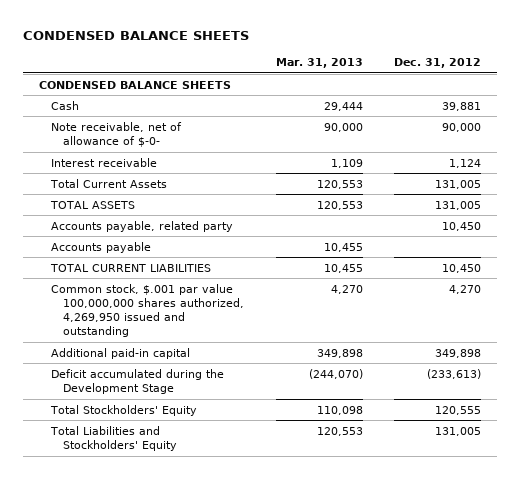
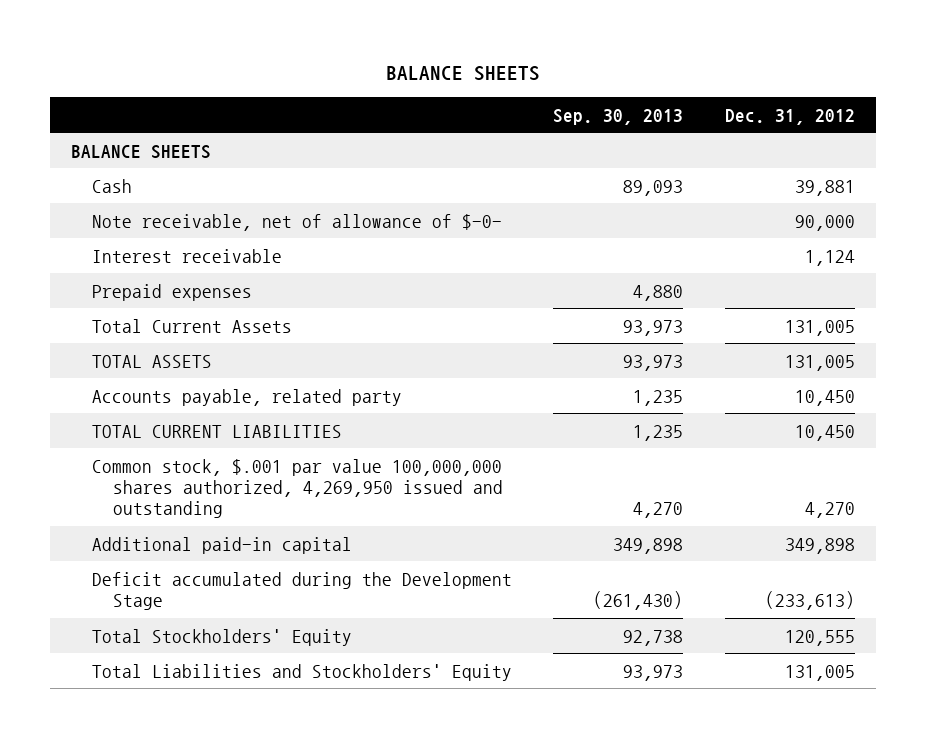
[23,31,250,41] CONDENSED BALANCE SHEETS -> [385,65,540,81] BALANCE SHEETS
[275,57,363,68] Mar. 31, 2013 -> none
none -> [553,108,684,125] Sep. 30, 2013
[39,80,232,89] CONDENSED BALANCE SHEETS -> [70,144,211,159] BALANCE SHEETS
none -> [91,283,252,301] Prepaid expenses
[51,241,152,253] Accounts payable -> none

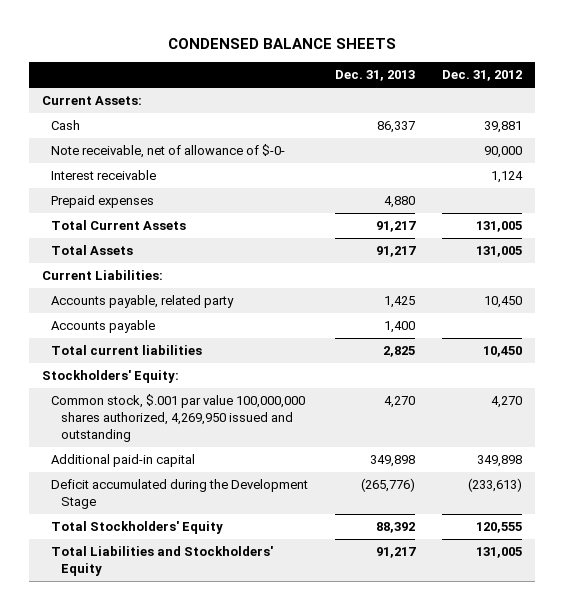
[385,65,540,81] BALANCE SHEETS -> [167,37,396,49] CONDENSED BALANCE SHEETS
[553,108,684,125] Sep. 30, 2013 -> none
none -> [334,70,415,82] Dec. 31, 2013
[70,144,211,159] BALANCE SHEETS -> none
none -> [41,96,142,106] Current Assets:
[91,354,212,368] TOTAL ASSETS -> [51,245,134,256] Total Assets
none -> [41,270,163,281] Current Liabilities:
none -> [51,320,156,334] Accounts payable
[91,424,342,438] TOTAL CURRENT LIABILITIES -> [51,345,203,356] Total current liabilities
none -> [41,370,179,384] Stockholders' Equity:

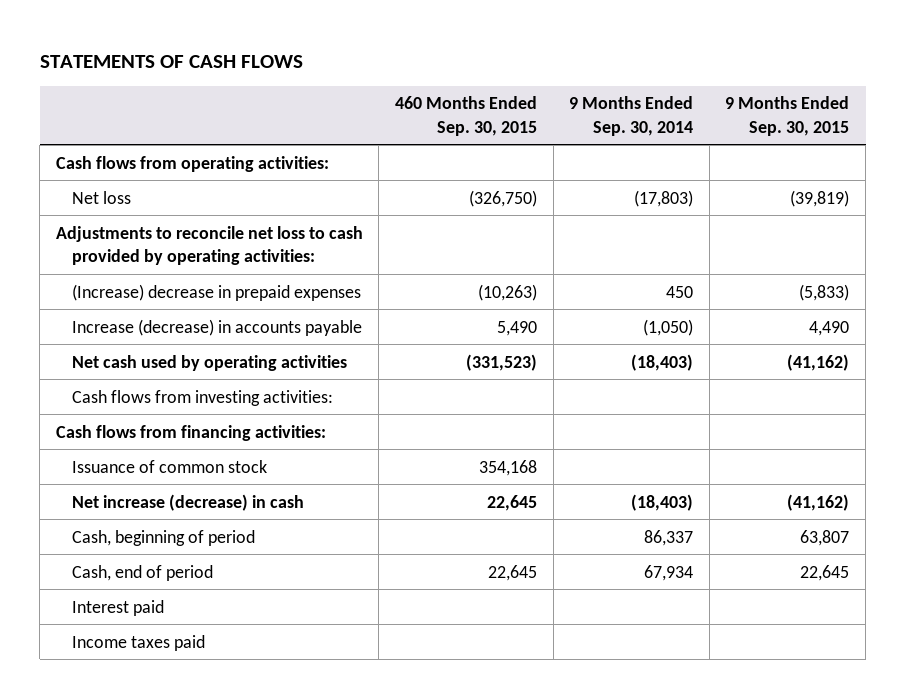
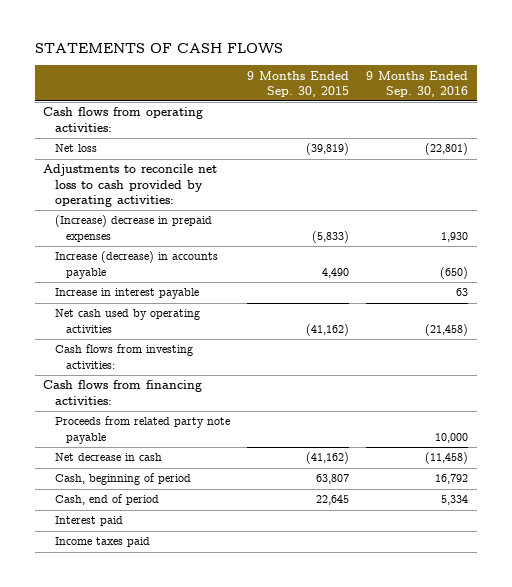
[395,96,538,136] 460 Months Ended Sep. 30, 2015 -> none
[569,96,694,136] 9 Months Ended Sep. 30, 2014 -> none
none -> [366,70,469,97] 9 Months Ended Sep. 30, 2016
none -> [54,288,199,300] Increase in interest payable
[72,459,268,473] Issuance of common stock -> none
none -> [54,416,230,444] Proceeds from related party note payable
[72,493,305,511] Net increase (decrease) in cash -> [54,453,162,462] Net decrease in cash

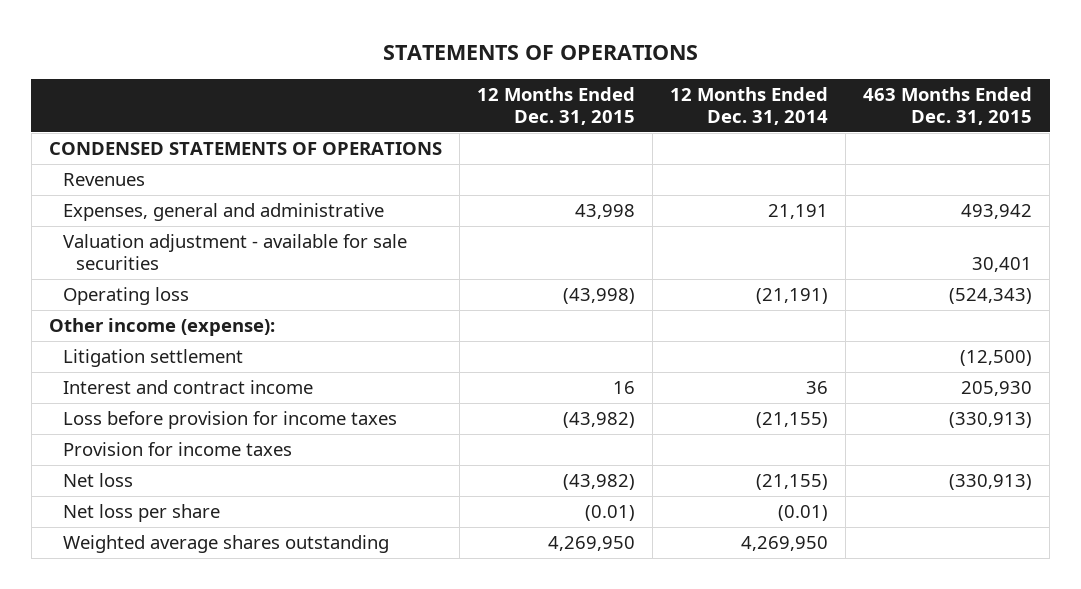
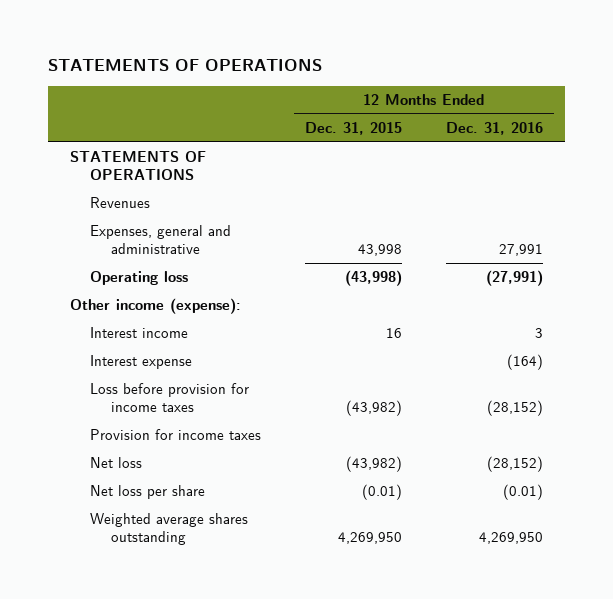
[670,86,829,125] 12 Months Ended Dec. 31, 2014 -> none
[863,86,1033,125] 463 Months Ended Dec. 31, 2015 -> none
none -> [445,122,543,136] Dec. 31, 2016
[48,142,442,156] CONDENSED STATEMENTS OF OPERATIONS -> [69,151,206,180] STATEMENTS OF OPERATIONS
[62,234,407,271] Valuation adjustment - available for sale securities -> none
[62,349,243,368] Litigation settlement -> none
[62,380,313,395] Interest and contract income -> [90,327,189,339] Interest income
none -> [90,355,193,370] Interest expense

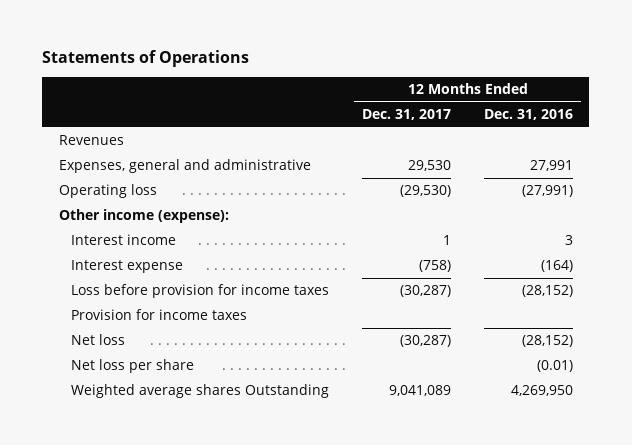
[47,59,322,72] STATEMENTS OF OPERATIONS -> [42,50,250,68] Statements of Operations
[305,122,403,136] Dec. 31, 2015 -> none
none -> [362,109,452,121] Dec. 31, 2017
[69,151,206,180] STATEMENTS OF OPERATIONS -> none
[90,513,249,545] Weighted average shares outstanding -> [71,384,330,399] Weighted average shares Outstanding

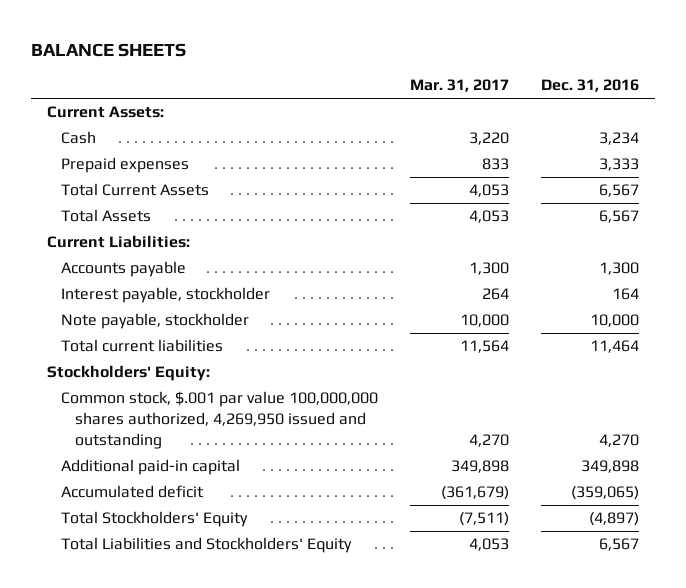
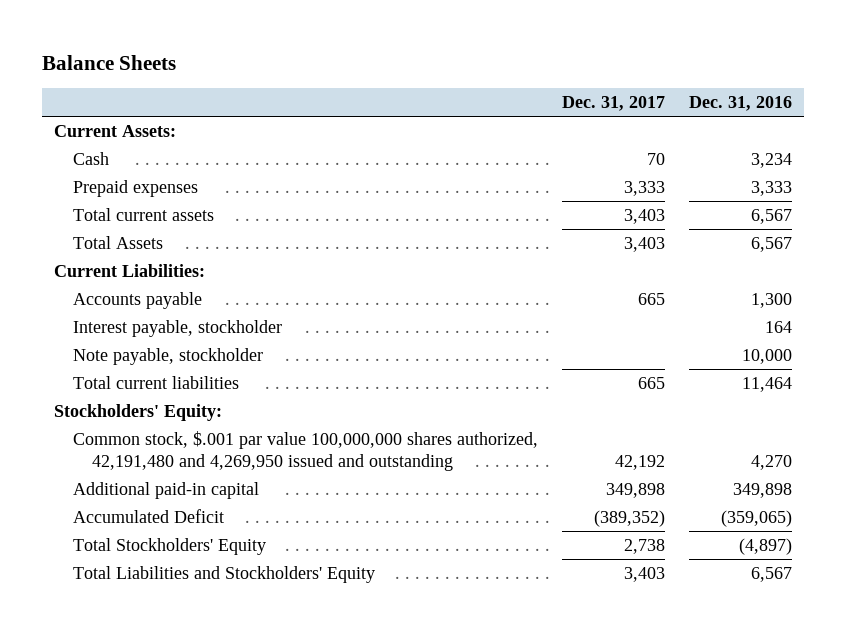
[30,43,186,58] BALANCE SHEETS -> [41,55,176,71] Balance Sheets
[409,79,509,93] Mar. 31, 2017 -> none
none -> [561,96,665,112] Dec. 31, 2017
[60,183,209,197] Total Current Assets -> [72,207,214,221] Total current assets
[60,391,378,449] Common stock, $.001 par value 100,000,000 shares authorized, 4,269,950 issued and outstanding -> [72,430,538,472] Common stock, $.001 par value 100,000,000 shares authorized, 42,191,480 and 4,269,950 issued and outstanding
[60,485,204,499] Accumulated deficit -> [72,508,224,523] Accumulated Deficit

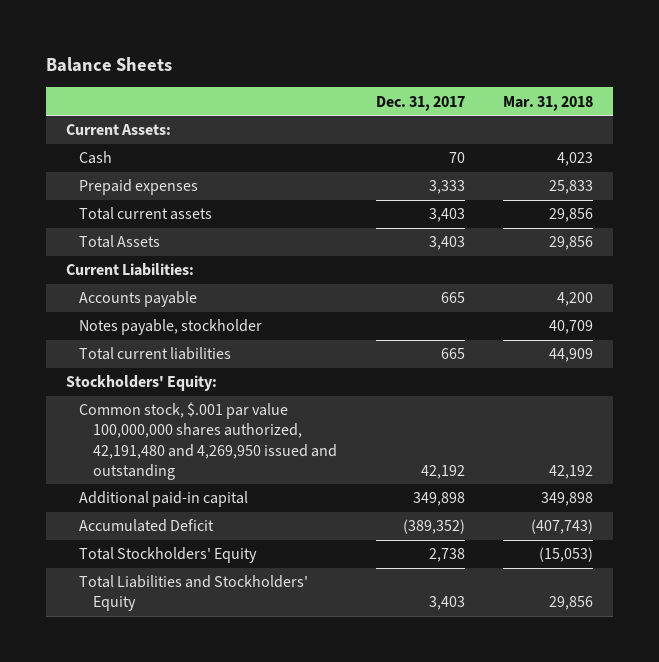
[688,96,792,112] Dec. 31, 2016 -> none
none -> [503,95,594,111] Mar. 31, 2018
[72,319,282,337] Interest payable, stockholder -> none
[72,347,263,365] Note payable, stockholder -> [79,319,263,336] Notes payable, stockholder

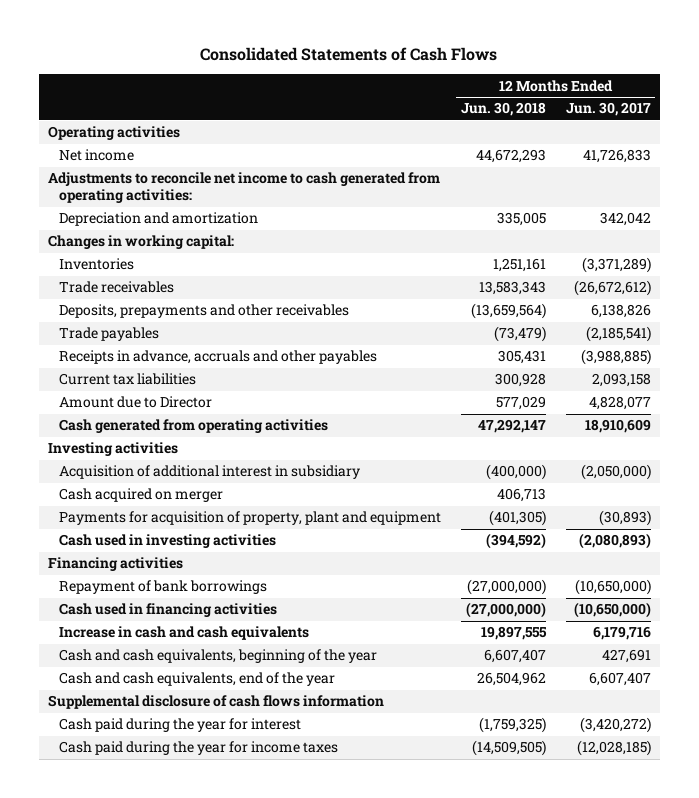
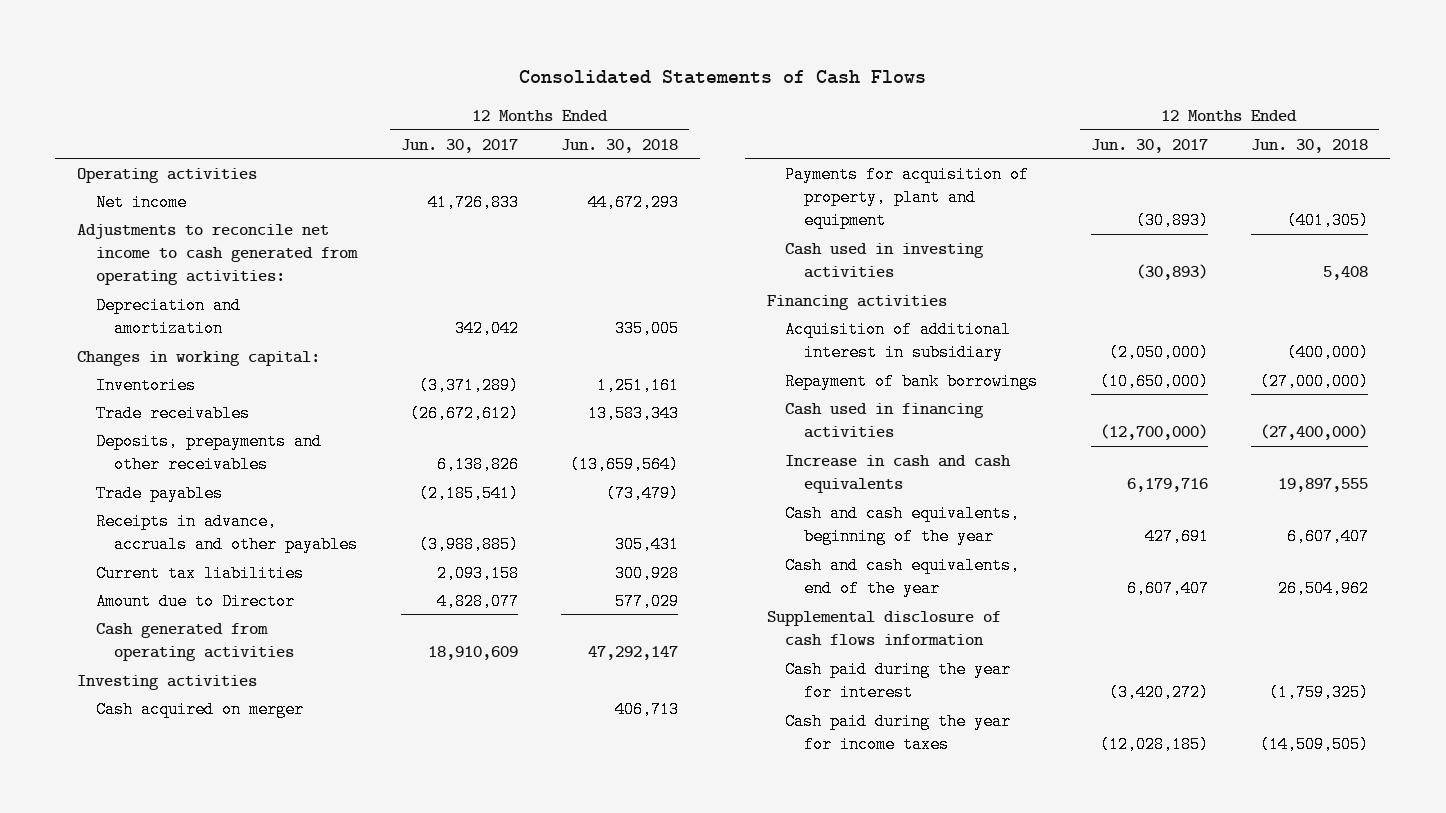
[485,533,546,550] (394,592) -> [1323,265,1369,280] 5,408
[578,533,651,550] (2,080,893) -> [1135,263,1208,280] (30,893)
[59,465,361,480] Acquisition of additional interest in subsidiary -> [785,320,1012,361] Acquisition of additional interest in subsidiary
[465,602,546,619] (27,000,000) -> [1260,423,1369,440] (27,400,000)
[573,602,651,619] (10,650,000) -> [1099,423,1208,440] (12,700,000)

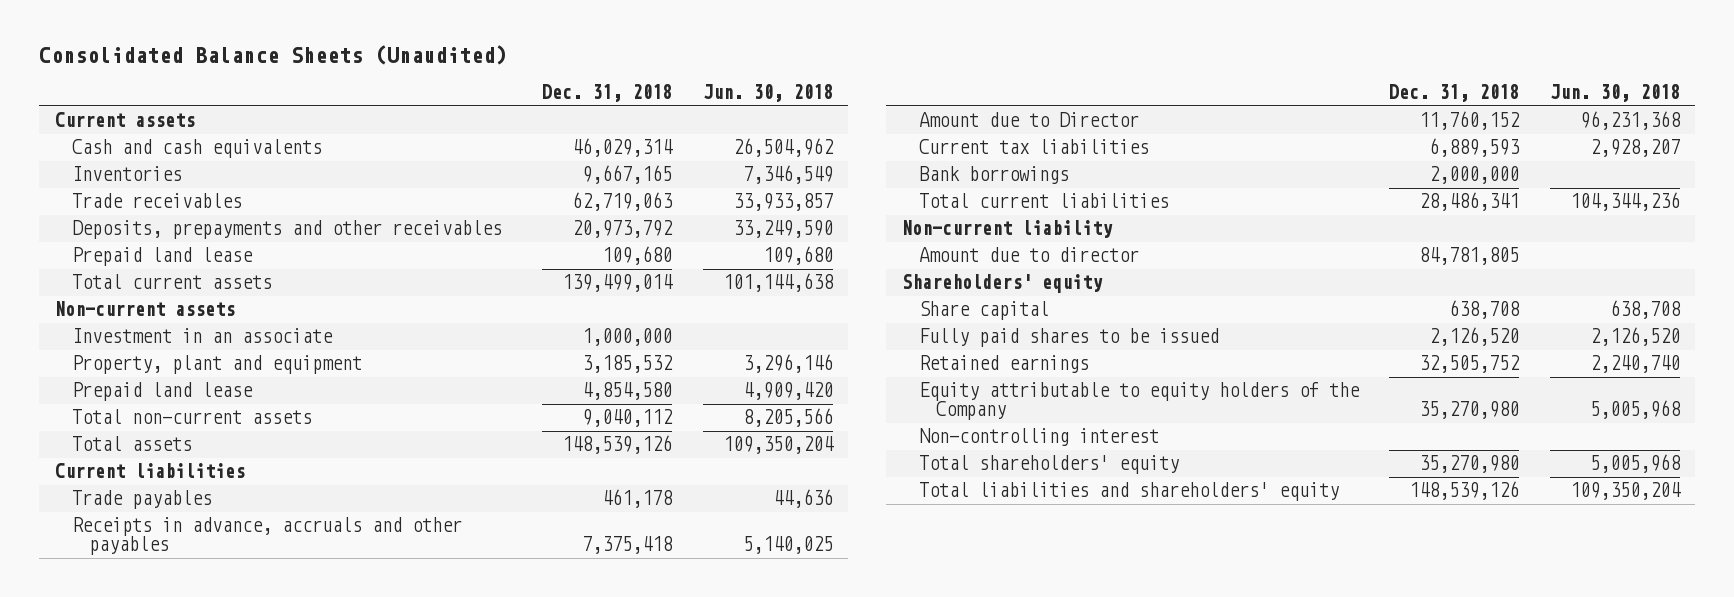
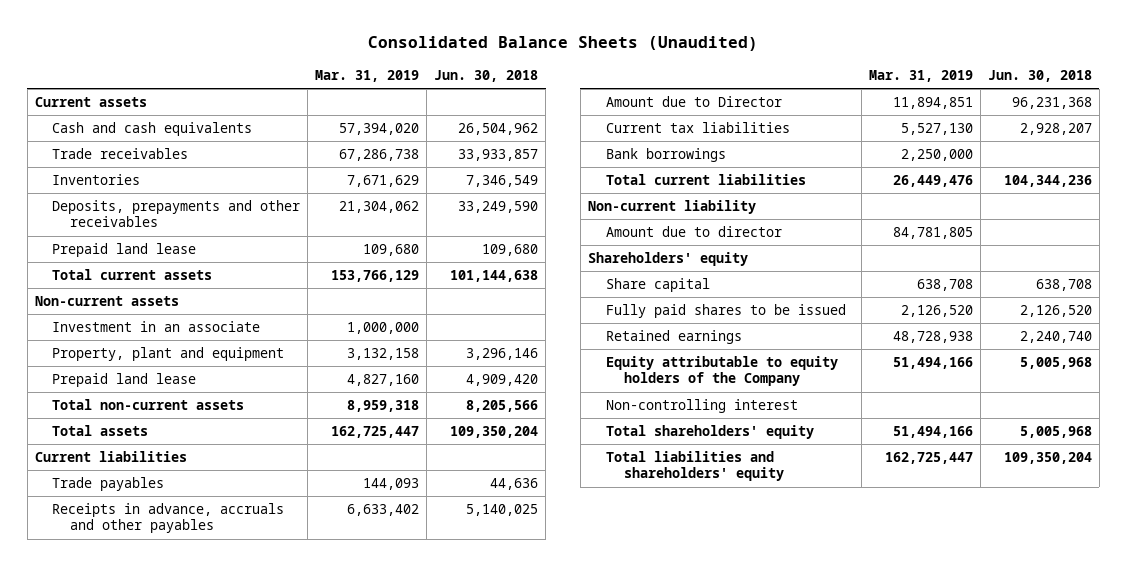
[542,84,673,103] Dec. 31, 2018 -> none
none -> [315,70,420,83] Mar. 31, 2019
[72,166,183,182] Inventories -> [52,174,141,186] Inventories

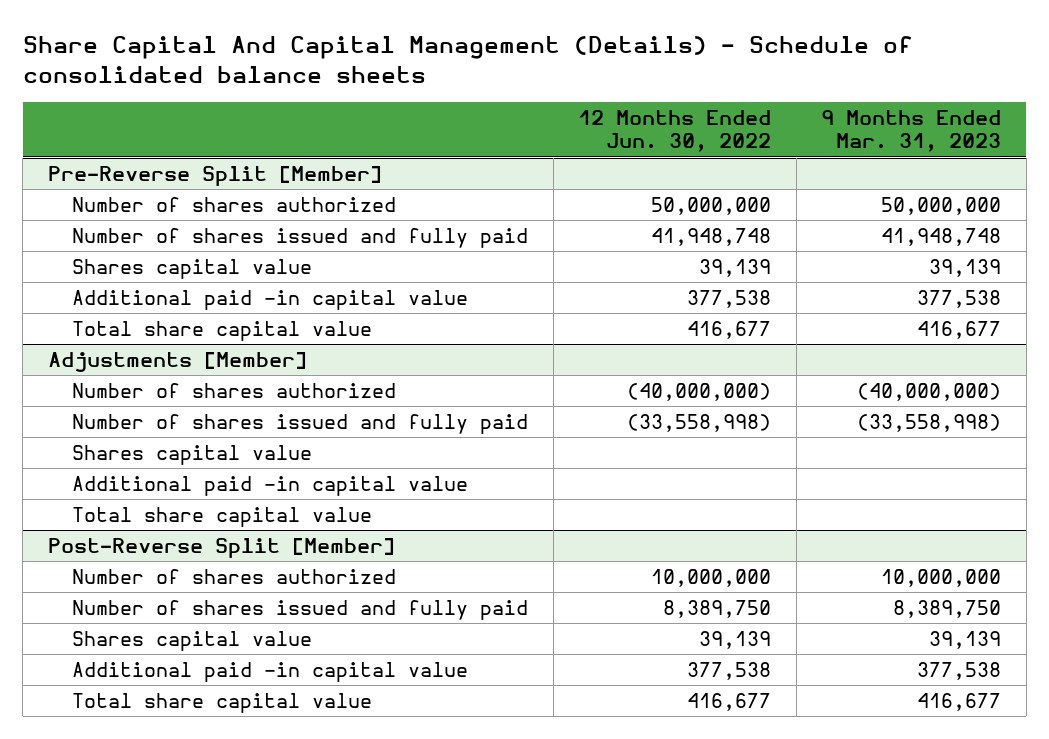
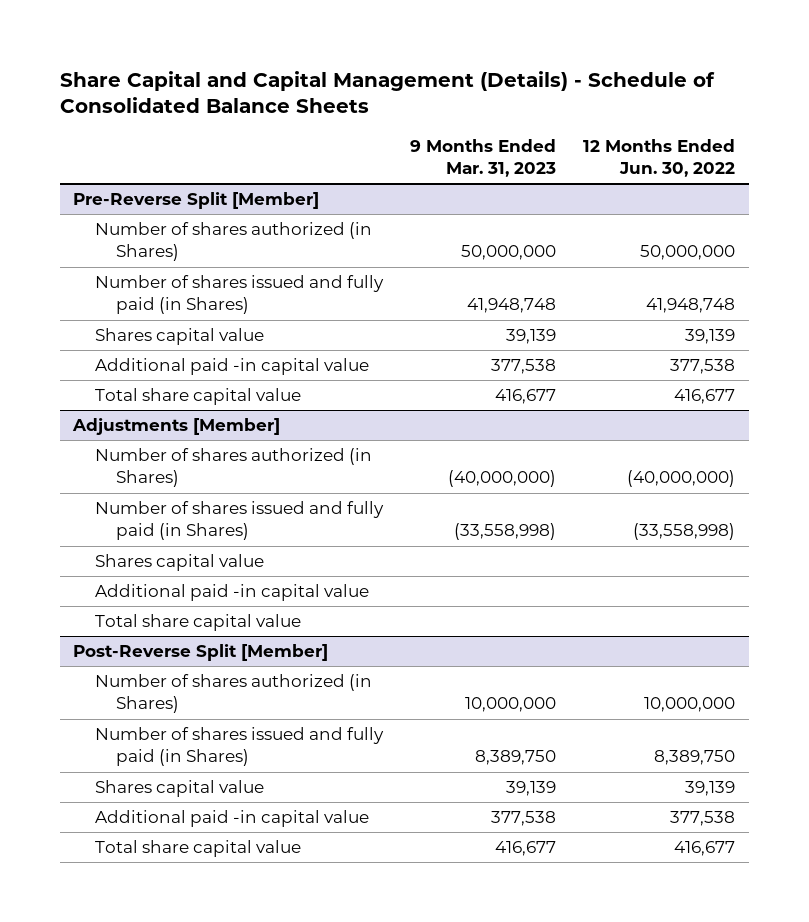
[22,35,913,83] Share Capital And Capital Management (Details) - Schedule of consolidated balance sheets -> [59,70,715,114] Share Capital and Capital Management (Details) - Schedule of Consolidated Balance Sheets
[72,196,397,212] Number of shares authorized -> [94,222,372,262] Number of shares authorized (in Shares)
[72,227,529,248] Number of shares issued and fully paid -> [94,275,384,315] Number of shares issued and fully paid (in Shares)
[72,382,397,398] Number of shares authorized -> [94,448,372,488] Number of shares authorized (in Shares)
[72,413,529,434] Number of shares issued and fully paid -> [94,501,384,541] Number of shares issued and fully paid (in Shares)
[72,568,397,584] Number of shares authorized -> [94,674,372,714] Number of shares authorized (in Shares)
[72,599,529,620] Number of shares issued and fully paid -> [94,727,384,767] Number of shares issued and fully paid (in Shares)

